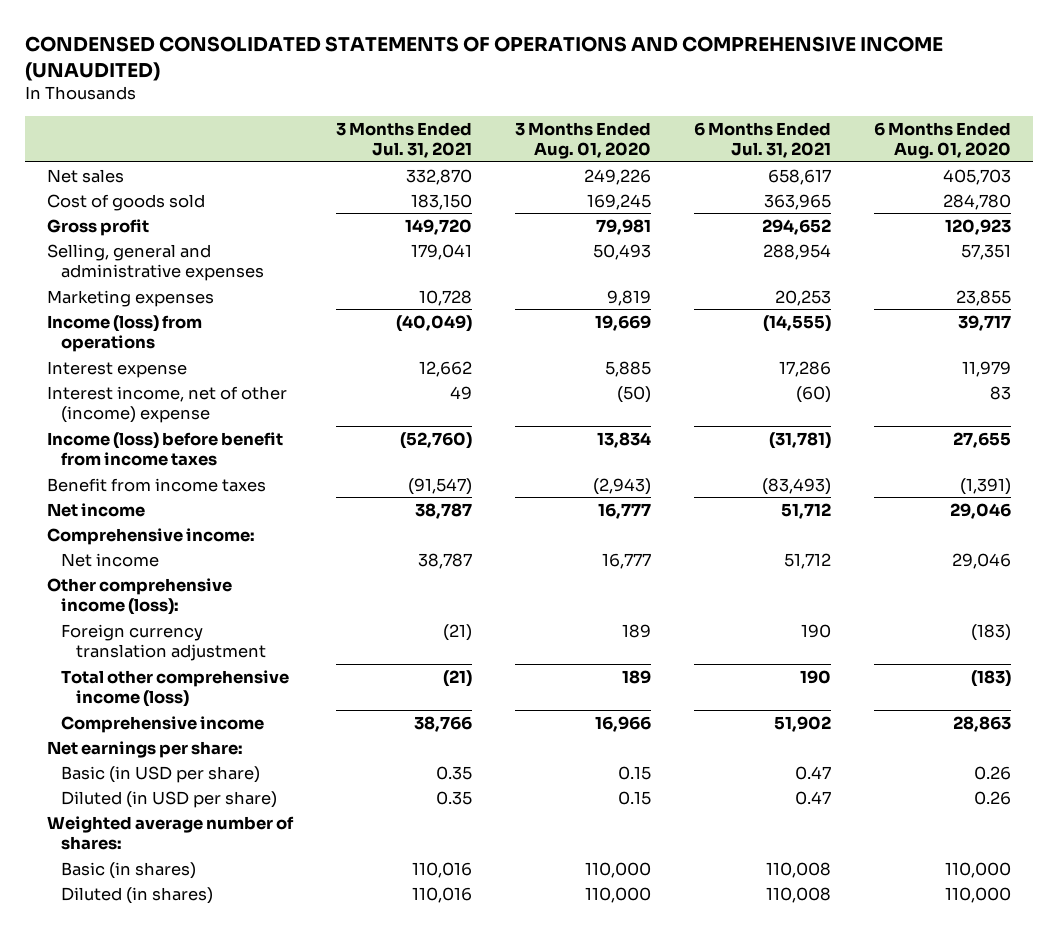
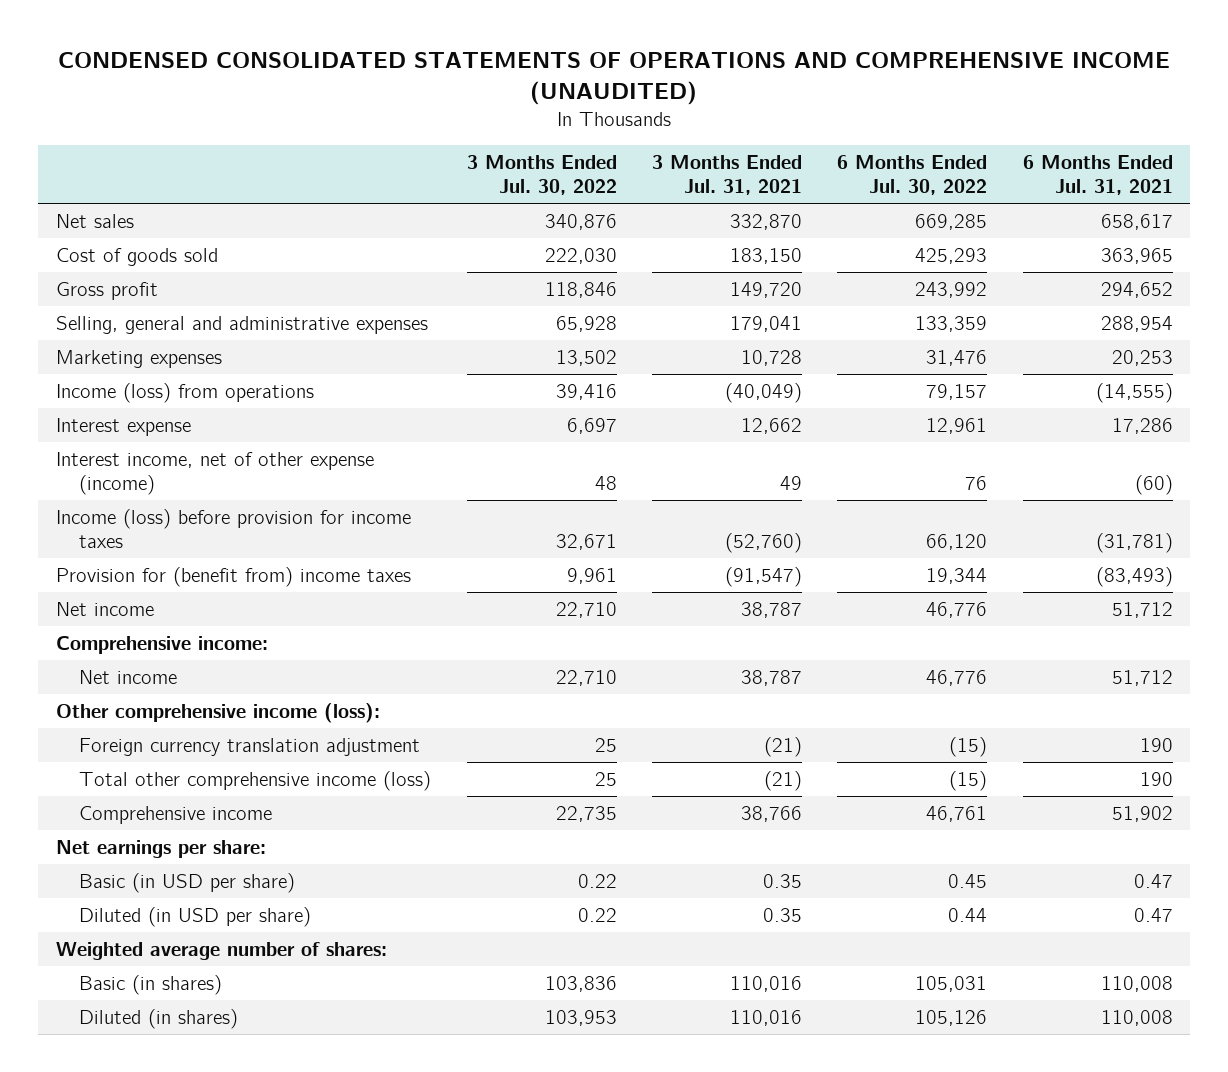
[515,121,652,159] 3 Months Ended Aug. 01, 2020 -> none
[874,121,1012,159] 6 Months Ended Aug. 01, 2020 -> none
none -> [466,154,617,196] 3 Months Ended Jul. 30, 2022
none -> [837,154,988,196] 6 Months Ended Jul. 30, 2022
[46,385,287,423] Interest income, net of other (income) expense -> [55,451,374,495] Interest income, net of other expense (income)
[46,431,283,466] Income (loss) before benefit from income taxes -> [55,508,411,548] Income (loss) before provision for income taxes
[46,477,266,492] Benefit from income taxes -> [55,566,411,587] Provision for (benefit from) income taxes

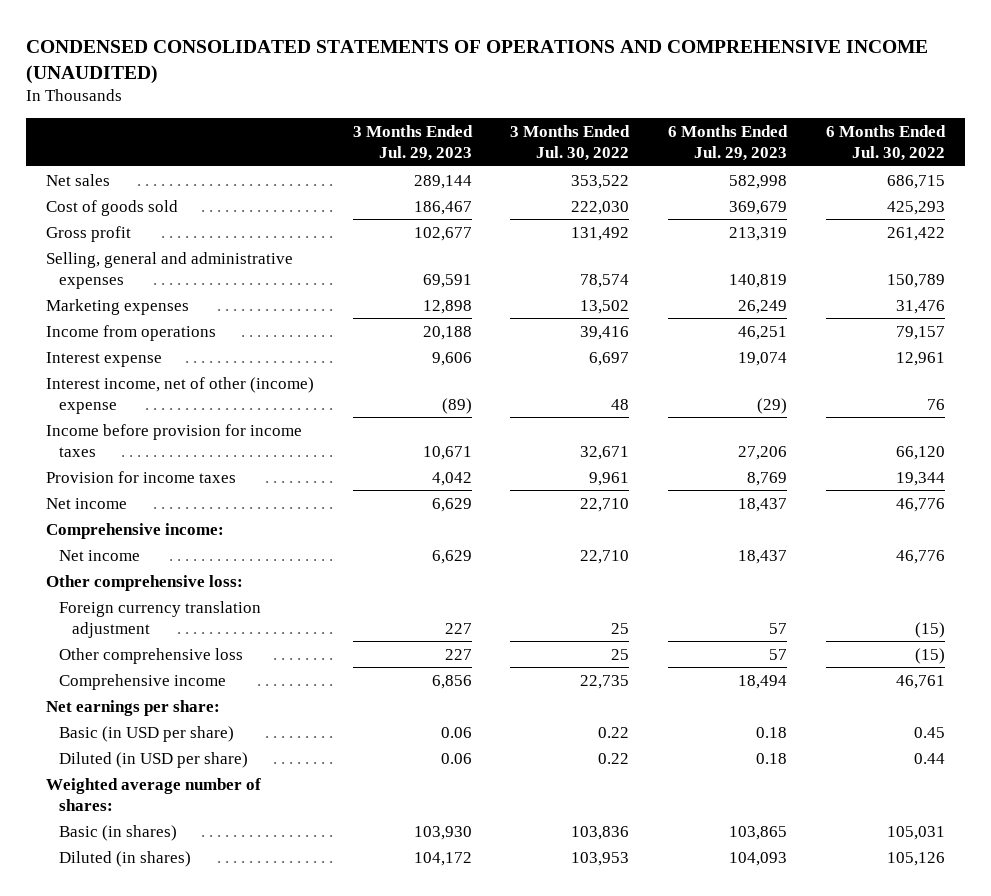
[651,154,802,196] 3 Months Ended Jul. 31, 2021 -> none
[1022,154,1173,196] 6 Months Ended Jul. 31, 2021 -> none
none -> [352,124,473,162] 3 Months Ended Jul. 29, 2023
none -> [668,124,789,162] 6 Months Ended Jul. 29, 2023
[544,213,617,230] 340,876 -> [571,174,630,189] 353,522
[915,213,988,230] 669,285 -> [887,174,946,189] 686,715
[544,281,617,298] 118,846 -> [571,226,630,241] 131,492
[915,281,988,298] 243,992 -> [887,226,946,241] 261,422
[555,315,617,332] 65,928 -> [580,273,630,288] 78,574
[915,315,988,332] 133,359 -> [887,273,946,288] 150,789
[55,382,314,403] Income (loss) from operations -> [45,324,216,341] Income from operations
[55,451,374,495] Interest income, net of other expense (income) -> [45,376,314,414] Interest income, net of other (income) expense
[55,508,411,548] Income (loss) before provision for income taxes -> [45,423,302,457] Income before provision for income taxes
[55,566,411,587] Provision for (benefit from) income taxes -> [45,470,236,483] Provision for income taxes
[55,702,380,723] Other comprehensive income (loss): -> [45,574,243,591] Other comprehensive loss:
[79,770,432,791] Total other comprehensive income (loss) -> [58,647,243,664] Other comprehensive loss

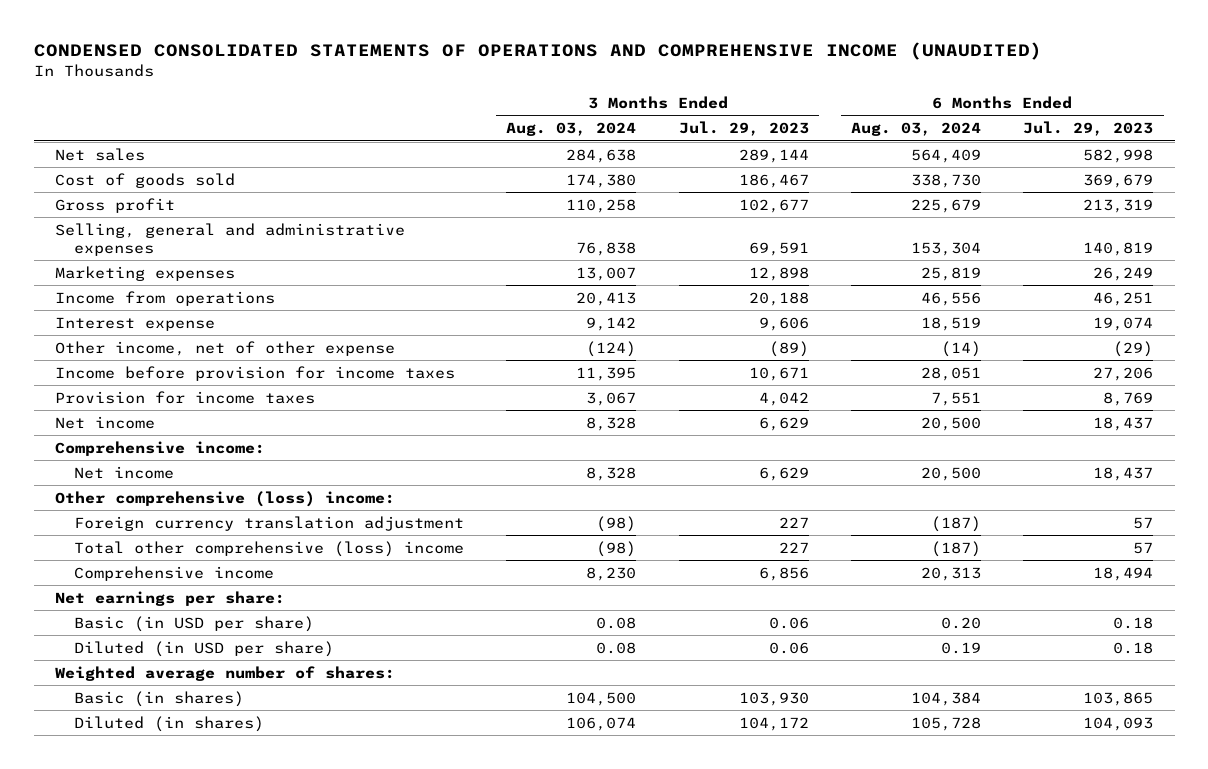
[510,124,631,162] 3 Months Ended Jul. 30, 2022 -> none
[826,124,947,162] 6 Months Ended Jul. 30, 2022 -> none
none -> [506,122,637,137] Aug. 03, 2024
none -> [851,122,982,137] Aug. 03, 2024
[45,376,314,414] Interest income, net of other (income) expense -> [54,340,395,356] Other income, net of other expense
[45,574,243,591] Other comprehensive loss: -> [54,490,395,507] Other comprehensive (loss) income:
[58,647,243,664] Other comprehensive loss -> [74,540,465,557] Total other comprehensive (loss) income

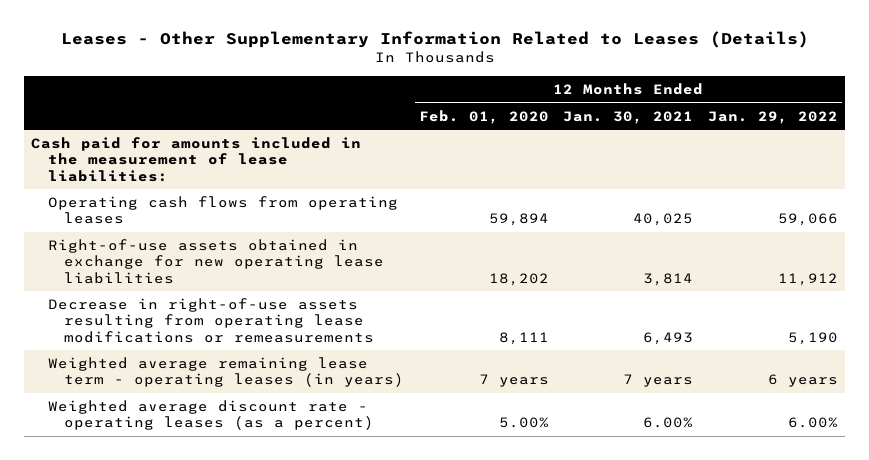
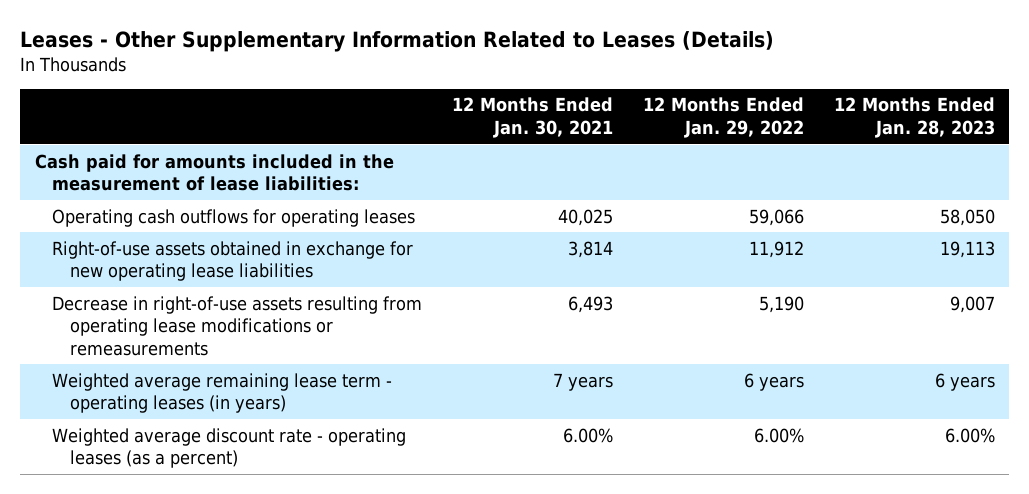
[418,109,549,124] Feb. 01, 2020 -> none
none -> [833,97,995,138] 12 Months Ended Jan. 28, 2023
[47,196,398,225] Operating cash flows from operating leases -> [52,208,416,227] Operating cash outflows for operating leases

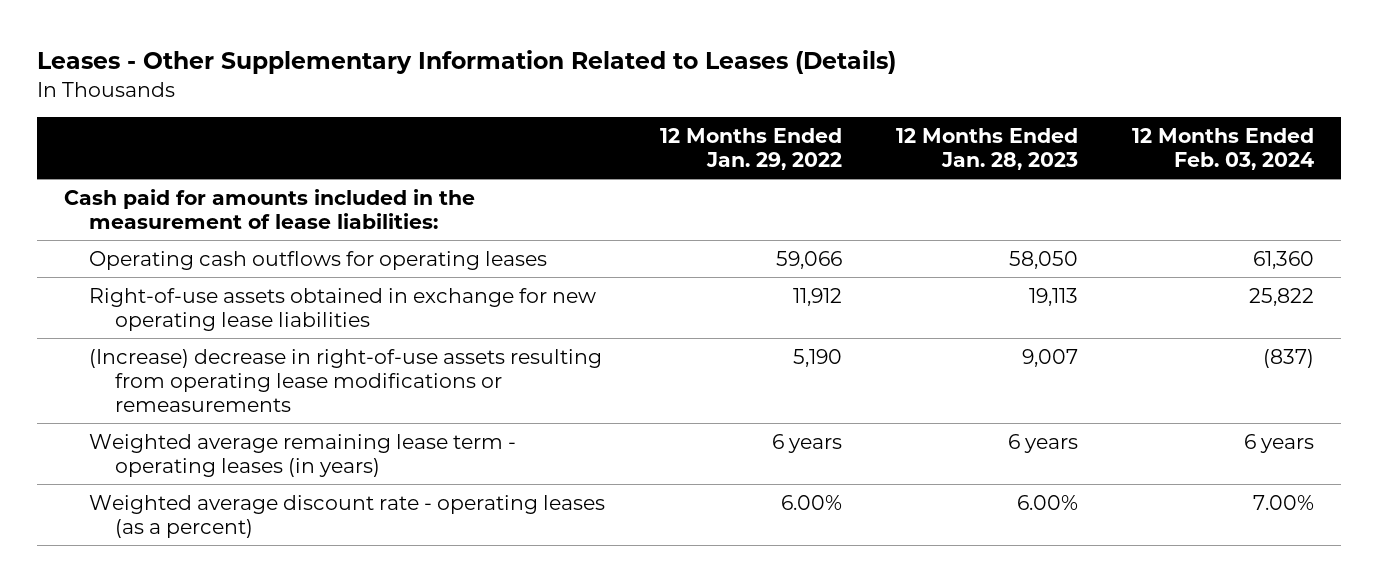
[451,97,613,138] 12 Months Ended Jan. 30, 2021 -> none
none -> [1132,127,1315,171] 12 Months Ended Feb. 03, 2024
[52,295,423,356] Decrease in right-of-use assets resulting from operating lease modifications or remeasurements -> [89,348,603,412] (Increase) decrease in right-of-use assets resulting from operating lease modifications or remeasurements

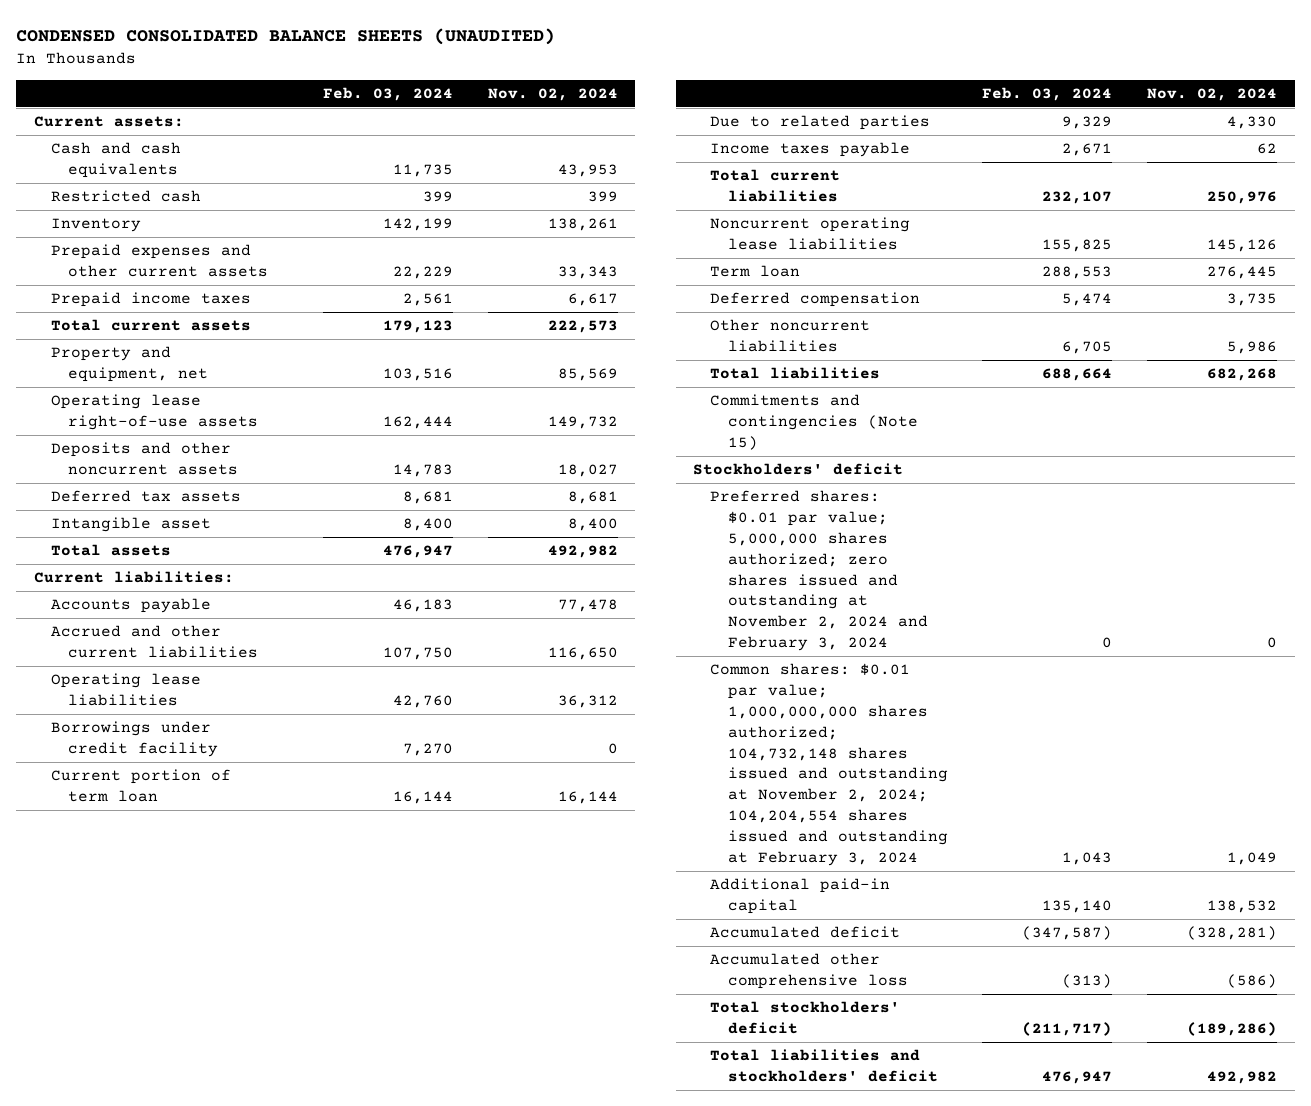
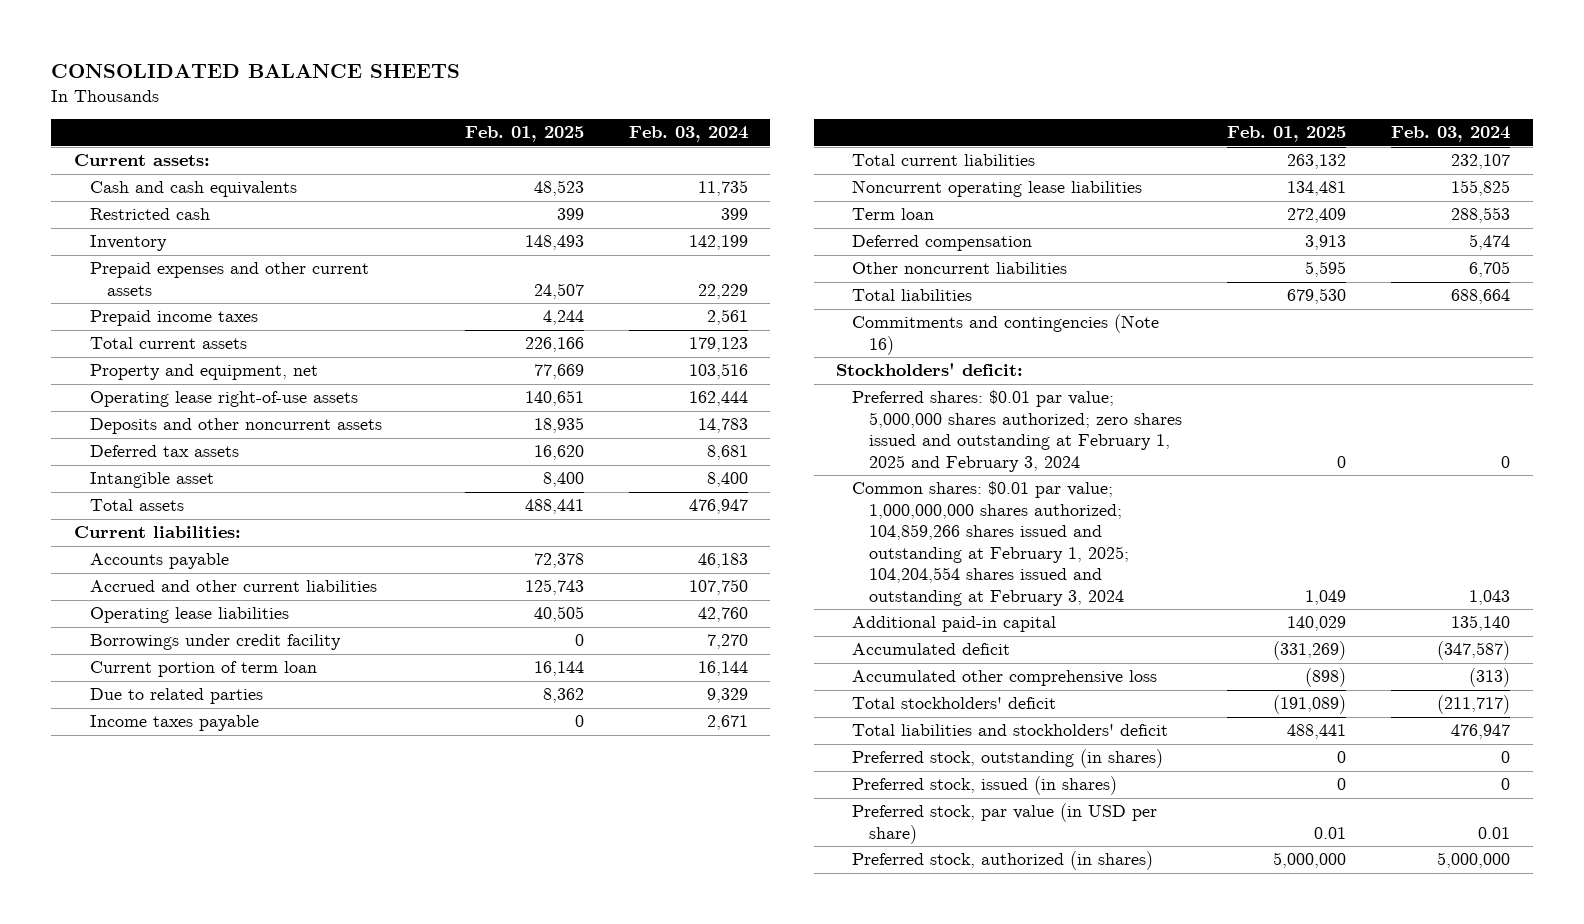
[16,28,556,46] CONDENSED CONSOLIDATED BALANCE SHEETS (UNAUDITED) -> [51,64,461,79] CONSOLIDATED BALANCE SHEETS
[487,87,618,101] Nov. 02, 2024 -> none
none -> [464,126,584,143] Feb. 01, 2025
[710,394,918,451] Commitments and contingencies (Note 15) -> [852,314,1160,355] Commitments and contingencies (Note 16)
[693,463,904,476] Stockholders' deficit -> [836,363,1024,377] Stockholders' deficit:
[710,490,928,652] Preferred shares: $0.01 par value; 5,000,000 shares authorized; zero shares issued and outstanding at November 2, 2024 and February 3, 2024 -> [852,390,1182,472] Preferred shares: $0.01 par value; 5,000,000 shares authorized; zero shares issued and outstanding at February 1, 2025 and February 3, 2024
[710,663,948,866] Common shares: $0.01 par value; 1,000,000,000 shares authorized; 104,732,148 shares issued and outstanding at November 2, 2024; 104,204,554 shares issued and outstanding at February 3, 2024 -> [852,481,1129,606] Common shares: $0.01 par value; 1,000,000,000 shares authorized; 104,859,266 shares issued and outstanding at February 1, 2025; 104,204,554 shares issued and outstanding at February 3, 2024
none -> [852,749,1164,769] Preferred stock, outstanding (in shares)
none -> [852,776,1118,796] Preferred stock, issued (in shares)
none -> [852,803,1158,844] Preferred stock, par value (in USD per share)
none -> [852,851,1154,871] Preferred stock, authorized (in shares)

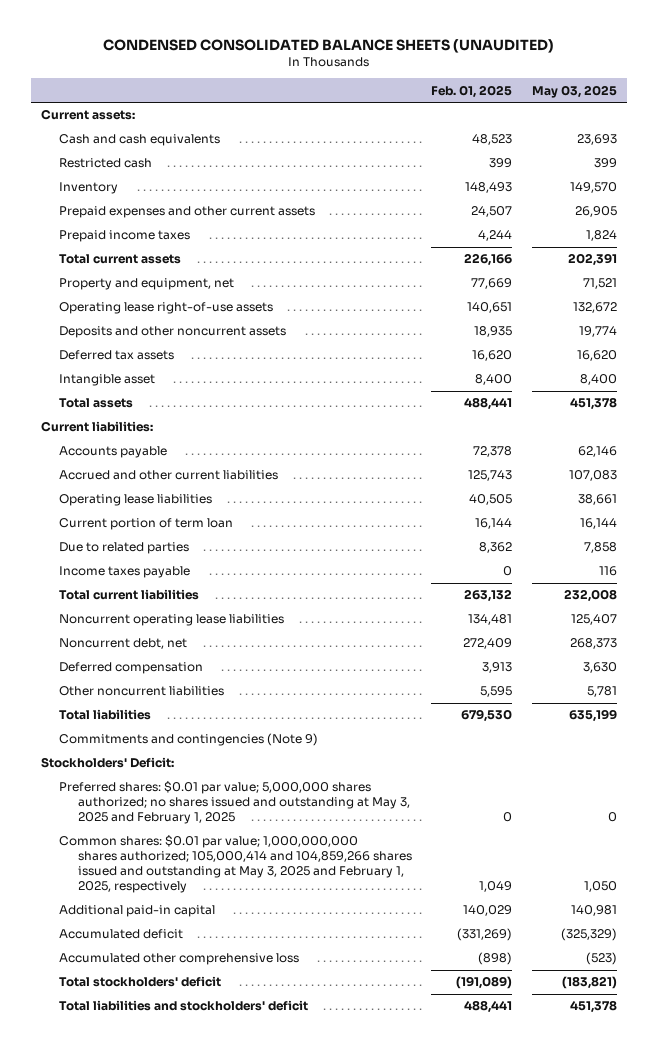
[51,64,461,79] CONSOLIDATED BALANCE SHEETS -> [103,39,555,54] CONDENSED CONSOLIDATED BALANCE SHEETS (UNAUDITED)
[628,126,748,143] Feb. 03, 2024 -> none
none -> [532,84,618,98] May 03, 2025
[90,634,342,651] Borrowings under credit facility -> none
[852,208,935,221] Term loan -> [59,638,188,650] Noncurrent debt, net
[852,314,1160,355] Commitments and contingencies (Note 16) -> [59,733,319,747] Commitments and contingencies (Note 9)
[836,363,1024,377] Stockholders' deficit: -> [41,757,175,769] Stockholders' Deficit:
[852,390,1182,472] Preferred shares: $0.01 par value; 5,000,000 shares authorized; zero shares issued and outstanding at February 1, 2025 and February 3, 2024 -> [59,781,410,825] Preferred shares: $0.01 par value; 5,000,000 shares authorized; no shares issued and outstanding at May 3, 2025 and February 1, 2025
[852,481,1129,606] Common shares: $0.01 par value; 1,000,000,000 shares authorized; 104,859,266 shares issued and outstanding at February 1, 2025; 104,204,554 shares issued and outstanding at February 3, 2024 -> [59,835,412,894] Common shares: $0.01 par value; 1,000,000,000 shares authorized; 105,000,414 and 104,859,266 shares issued and outstanding at May 3, 2025 and February 1, 2025, respectively
[852,749,1164,769] Preferred stock, outstanding (in shares) -> none
[852,776,1118,796] Preferred stock, issued (in shares) -> none
[852,803,1158,844] Preferred stock, par value (in USD per share) -> none
[852,851,1154,871] Preferred stock, authorized (in shares) -> none

